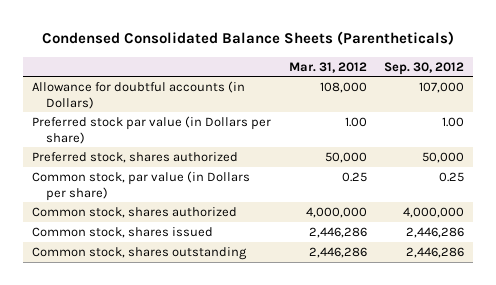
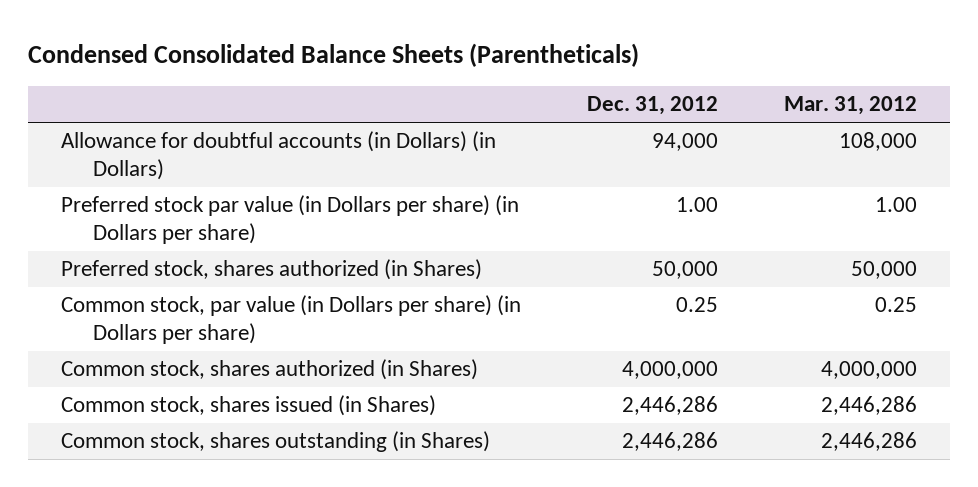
[384,61,465,75] Sep. 30, 2012 -> none
none -> [587,96,719,116] Dec. 31, 2012
[31,80,245,109] Allowance for doubtful accounts (in Dollars) -> [61,131,497,181] Allowance for doubtful accounts (in Dollars) (in Dollars)
[31,115,271,144] Preferred stock par value (in Dollars per share) -> [61,195,520,245] Preferred stock par value (in Dollars per share) (in Dollars per share)
[31,151,238,163] Preferred stock, shares authorized -> [61,259,483,281] Preferred stock, shares authorized (in Shares)
[31,170,250,201] Common stock, par value (in Dollars per share) -> [61,295,522,345] Common stock, par value (in Dollars per share) (in Dollars per share)
[31,206,237,218] Common stock, shares authorized -> [61,359,479,381] Common stock, shares authorized (in Shares)
[31,226,213,238] Common stock, shares issued -> [61,395,437,417] Common stock, shares issued (in Shares)
[31,246,247,260] Common stock, shares outstanding -> [61,431,491,453] Common stock, shares outstanding (in Shares)

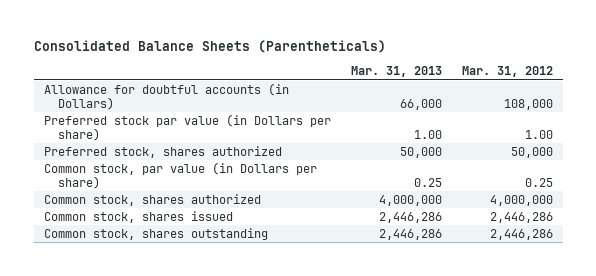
[28,43,640,68] Condensed Consolidated Balance Sheets (Parentheticals) -> [33,40,386,54] Consolidated Balance Sheets (Parentheticals)
[587,96,719,116] Dec. 31, 2012 -> none
none -> [350,66,442,78] Mar. 31, 2013
[61,131,497,181] Allowance for doubtful accounts (in Dollars) (in Dollars) -> [43,82,289,110] Allowance for doubtful accounts (in Dollars)
[61,195,520,245] Preferred stock par value (in Dollars per share) (in Dollars per share) -> [43,113,331,141] Preferred stock par value (in Dollars per share)
[61,259,483,281] Preferred stock, shares authorized (in Shares) -> [43,145,282,158] Preferred stock, shares authorized
[61,295,522,345] Common stock, par value (in Dollars per share) (in Dollars per share) -> [43,161,317,189] Common stock, par value (in Dollars per share)
[61,359,479,381] Common stock, shares authorized (in Shares) -> [43,193,261,206] Common stock, shares authorized
[61,395,437,417] Common stock, shares issued (in Shares) -> [43,210,233,223] Common stock, shares issued
[61,431,491,453] Common stock, shares outstanding (in Shares) -> [43,227,268,240] Common stock, shares outstanding

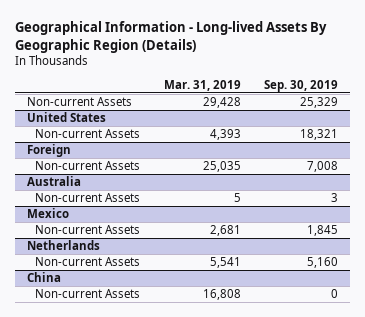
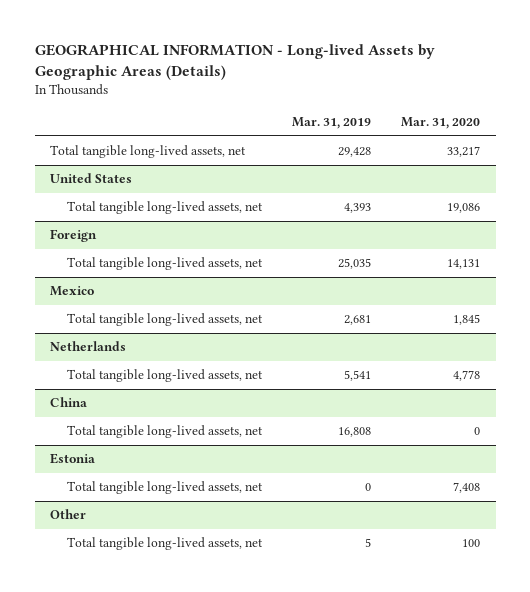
[14,21,327,54] Geographical Information - Long-lived Assets By Geographic Region (Details) -> [34,44,435,81] GEOGRAPHICAL INFORMATION - Long-lived Assets by Geographic Areas (Details)
[264,79,339,92] Sep. 30, 2019 -> none
none -> [401,117,481,130] Mar. 31, 2020
[26,97,132,107] Non-current Assets -> [49,145,246,159] Total tangible long-lived assets, net
[35,129,141,139] Non-current Assets -> [66,201,263,215] Total tangible long-lived assets, net
[26,176,81,187] Australia -> none
[35,193,141,203] Non-current Assets -> none
[35,161,141,171] Non-current Assets -> [66,257,263,271] Total tangible long-lived assets, net
[35,225,141,235] Non-current Assets -> [66,313,263,327] Total tangible long-lived assets, net
[35,257,141,267] Non-current Assets -> [66,369,263,383] Total tangible long-lived assets, net
[35,289,141,299] Non-current Assets -> [66,425,263,439] Total tangible long-lived assets, net
none -> [49,453,95,465] Estonia
none -> [66,481,263,495] Total tangible long-lived assets, net
none -> [49,509,86,520] Other
none -> [66,537,263,551] Total tangible long-lived assets, net

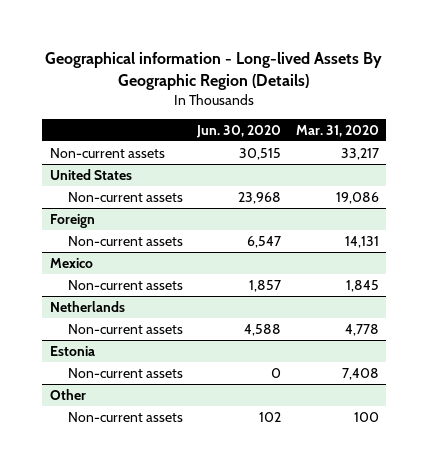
[34,44,435,81] GEOGRAPHICAL INFORMATION - Long-lived Assets by Geographic Areas (Details) -> [45,52,383,90] Geographical information - Long-lived Assets By Geographic Region (Details)
[291,117,371,130] Mar. 31, 2019 -> none
none -> [196,124,282,138] Jun. 30, 2020
[49,145,246,159] Total tangible long-lived assets, net -> [49,147,165,158] Non-current assets
[66,201,263,215] Total tangible long-lived assets, net -> [67,191,183,202] Non-current assets
[66,257,263,271] Total tangible long-lived assets, net -> [67,235,183,246] Non-current assets
[66,313,263,327] Total tangible long-lived assets, net -> [67,279,183,290] Non-current assets
[49,397,87,408] China -> none
[66,425,263,439] Total tangible long-lived assets, net -> none
[66,369,263,383] Total tangible long-lived assets, net -> [67,323,183,334] Non-current assets
[66,481,263,495] Total tangible long-lived assets, net -> [67,367,183,378] Non-current assets
[66,537,263,551] Total tangible long-lived assets, net -> [67,411,183,422] Non-current assets

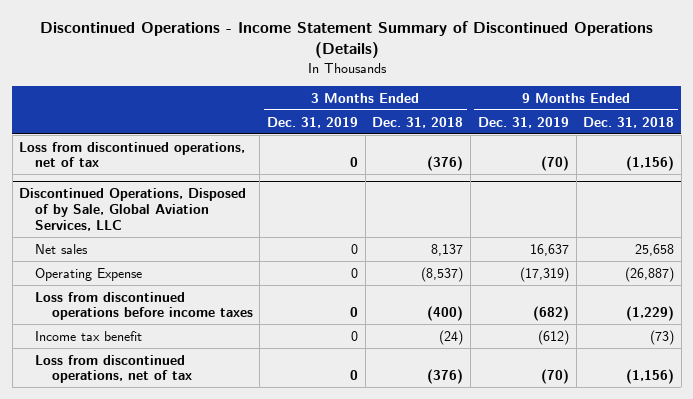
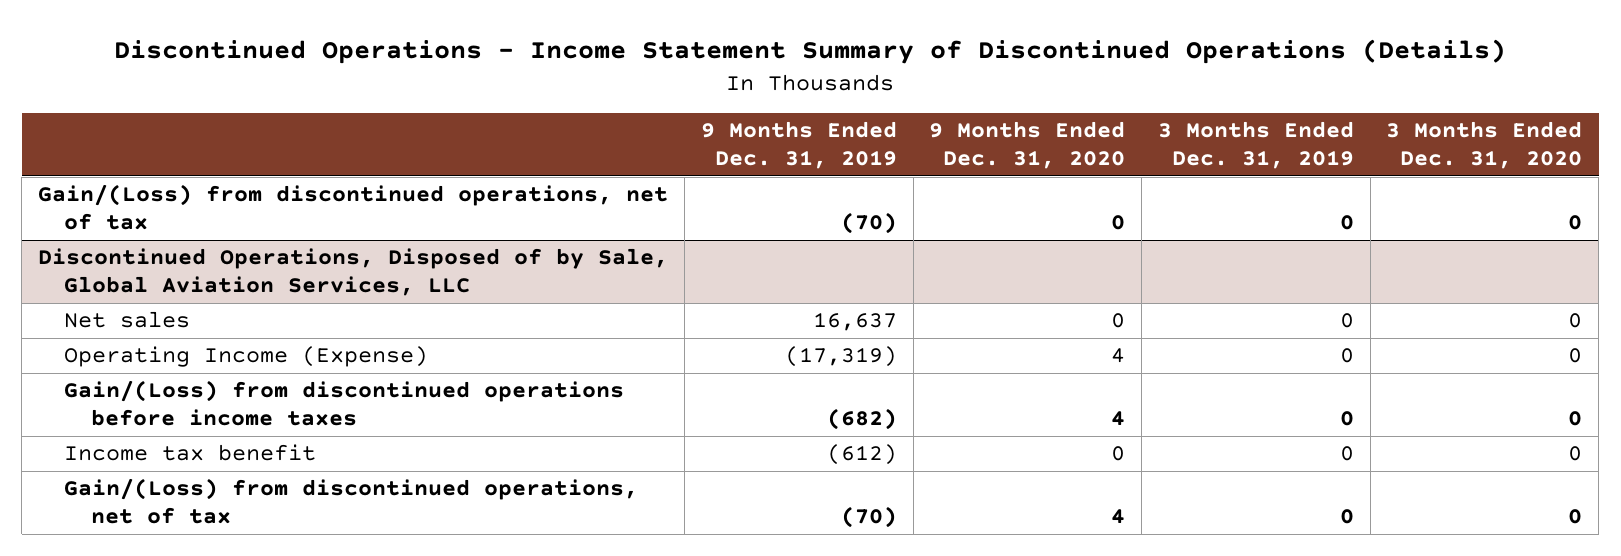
[372,116,464,128] Dec. 31, 2018 -> none
[583,116,675,128] Dec. 31, 2018 -> none
none -> [929,121,1126,170] 9 Months Ended Dec. 31, 2020
none -> [1386,121,1583,170] 3 Months Ended Dec. 31, 2020
[19,141,246,168] Loss from discontinued operations, net of tax -> [38,184,669,231] Gain/(Loss) from discontinued operations, net of tax
[35,267,143,281] Operating Expense -> [64,346,429,368] Operating Income (Expense)
[35,291,253,321] Loss from discontinued operations before income taxes -> [64,380,625,427] Gain/(Loss) from discontinued operations before income taxes
[35,354,192,384] Loss from discontinued operations, net of tax -> [64,478,639,525] Gain/(Loss) from discontinued operations, net of tax

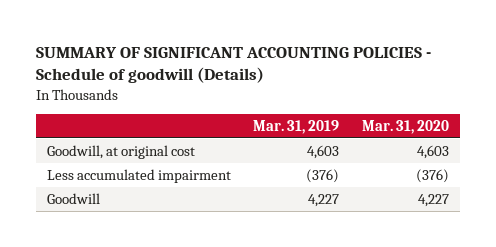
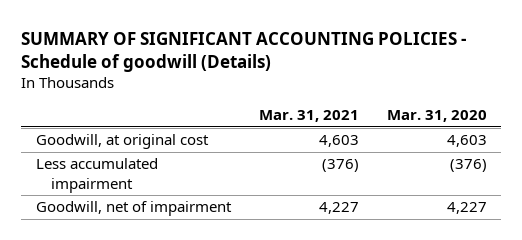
[253,119,340,134] Mar. 31, 2019 -> none
none -> [258,110,359,123] Mar. 31, 2021
[47,192,101,204] Goodwill -> [35,201,232,217] Goodwill, net of impairment

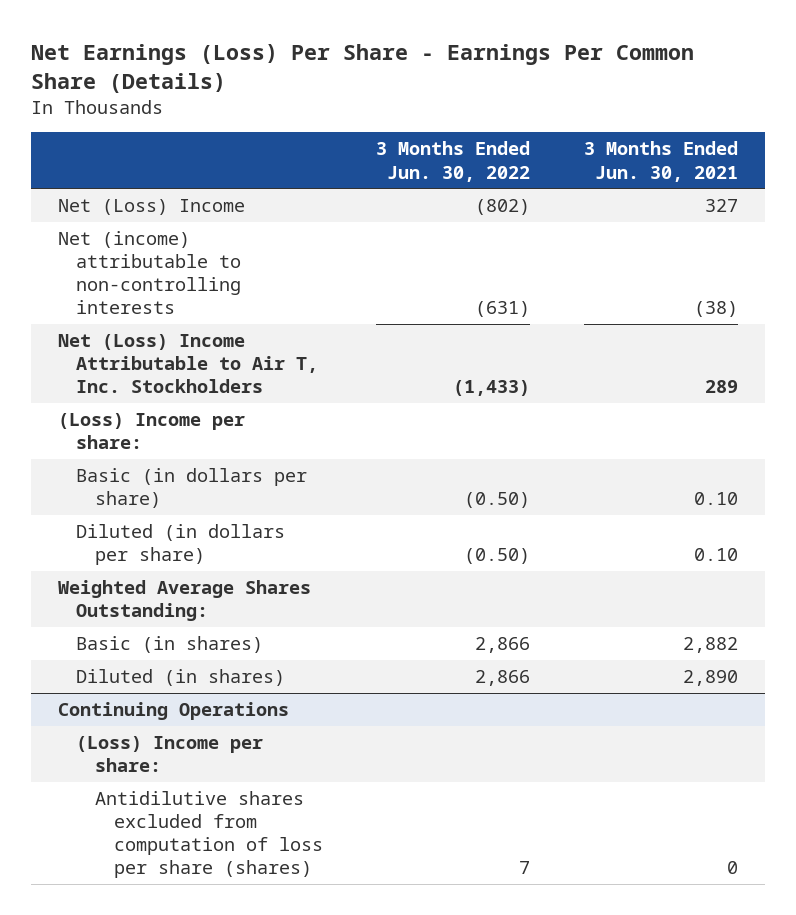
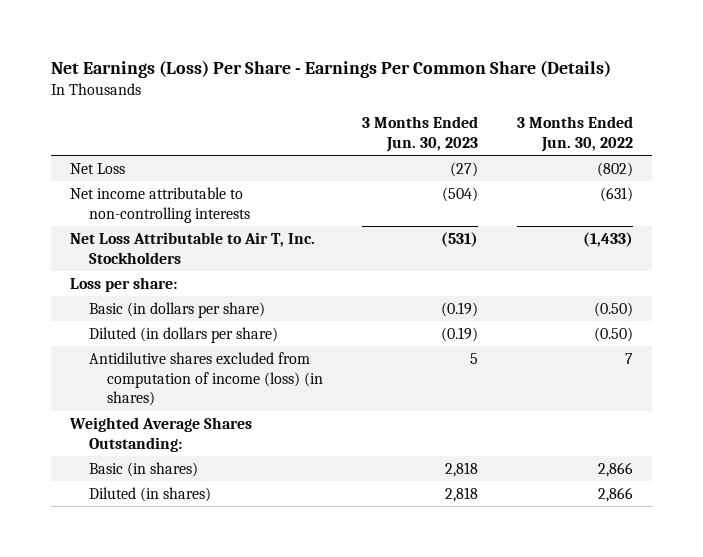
[584,141,739,182] 3 Months Ended Jun. 30, 2021 -> none
none -> [361,116,478,153] 3 Months Ended Jun. 30, 2023
[57,199,245,216] Net (Loss) Income -> [70,162,126,174] Net Loss
[57,231,242,315] Net (income) attributable to non-controlling interests -> [70,186,250,223] Net income attributable to non-controlling interests
[57,334,319,394] Net (Loss) Income Attributable to Air T, Inc. Stockholders -> [70,231,316,264] Net Loss Attributable to Air T, Inc. Stockholders
[57,413,245,450] (Loss) Income per share: -> [70,276,178,292] Loss per share:
none -> [88,351,323,407] Antidilutive shares excluded from computation of income (loss) (in shares)
[57,702,289,721] Continuing Operations -> none
[76,736,264,773] (Loss) Income per share: -> none
[94,791,323,879] Antidilutive shares excluded from computation of loss per share (shares) -> none

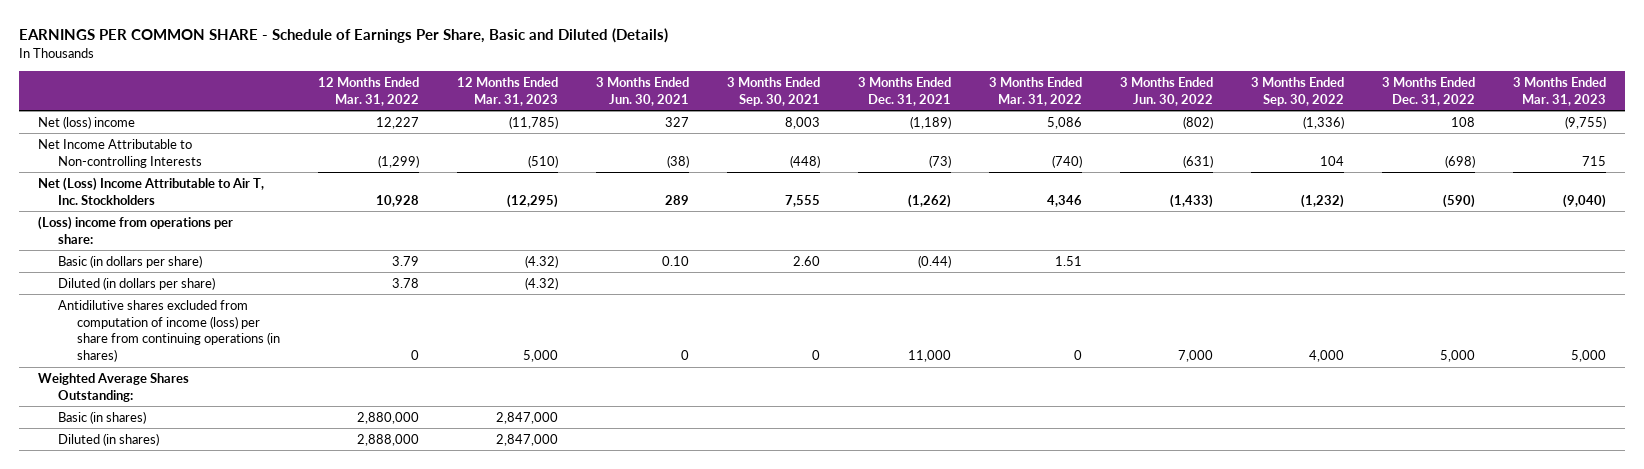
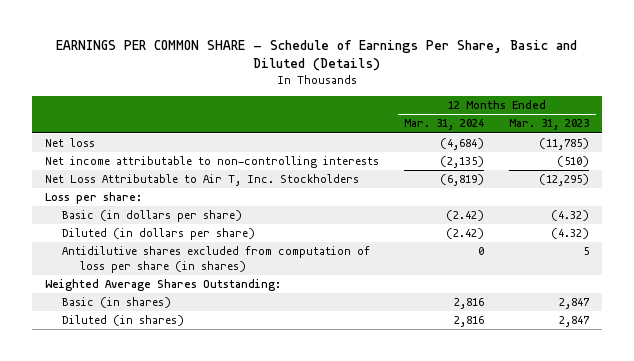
[318,76,420,106] 12 Months Ended Mar. 31, 2022 -> none
[595,76,689,106] 3 Months Ended Jun. 30, 2021 -> none
[726,76,820,106] 3 Months Ended Sep. 30, 2021 -> none
[857,76,951,106] 3 Months Ended Dec. 31, 2021 -> none
[988,76,1082,106] 3 Months Ended Mar. 31, 2022 -> none
[1119,76,1213,106] 3 Months Ended Jun. 30, 2022 -> none
[1250,76,1344,106] 3 Months Ended Sep. 30, 2022 -> none
[1381,76,1475,106] 3 Months Ended Dec. 31, 2022 -> none
[1512,76,1606,106] 3 Months Ended Mar. 31, 2023 -> none
none -> [404,119,485,131] Mar. 31, 2024
[38,115,136,129] Net (loss) income -> [44,138,95,148] Net loss
[38,138,202,168] Net Income Attributable to Non-controlling Interests -> [44,156,379,169] Net income attributable to non-controlling interests
[38,176,265,205] Net (Loss) Income Attributable to Air T, Inc. Stockholders -> [44,174,359,187] Net Loss Attributable to Air T, Inc. Stockholders
[38,215,234,244] (Loss) income from operations per share: -> [44,192,142,205] Loss per share:
[57,299,281,363] Antidilutive shares excluded from computation of income (loss) per share from continuing operations (in shares) -> [62,246,371,274] Antidilutive shares excluded from computation of loss per share (in shares)
[523,350,559,363] 5,000 -> [583,247,590,256] 5
[496,411,559,424] 2,847,000 -> [559,298,591,310] 2,847
[496,433,559,446] 2,847,000 -> [559,316,591,328] 2,847

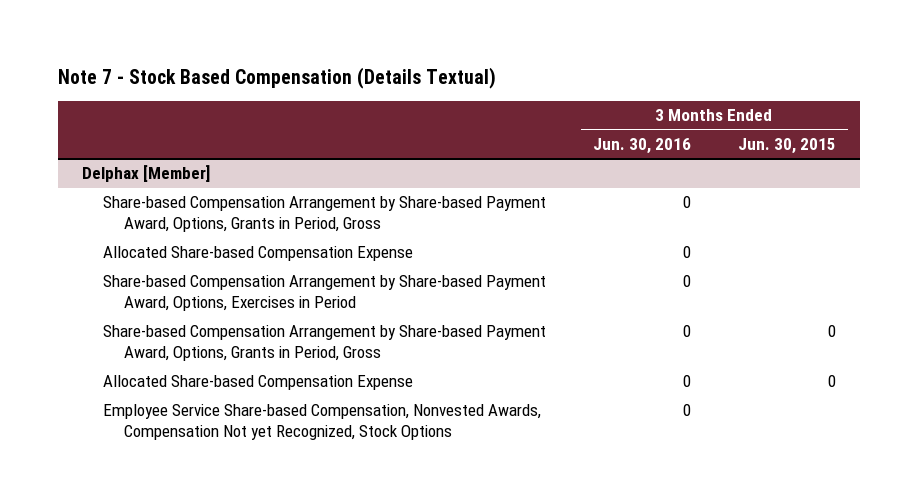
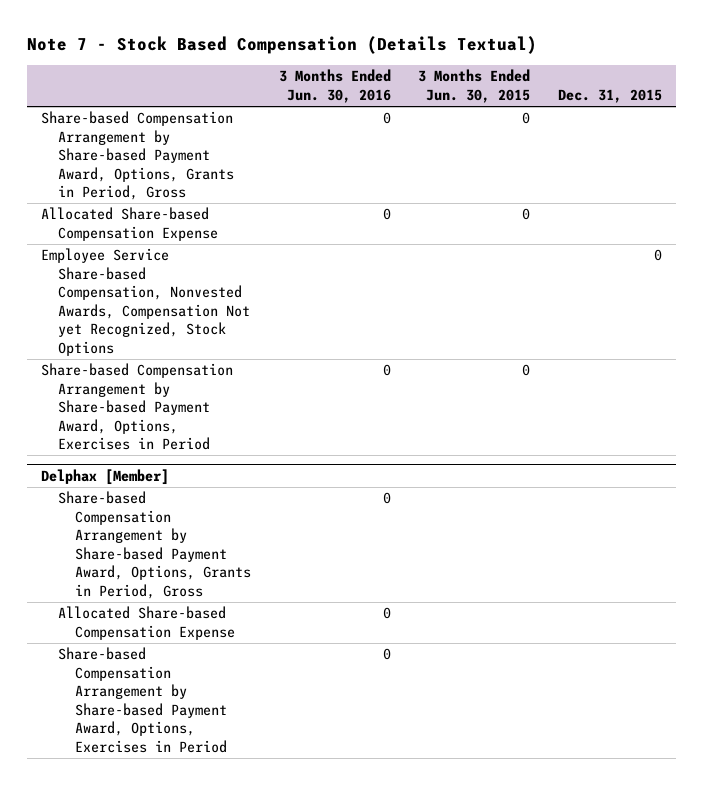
none -> [558,88,663,103] Dec. 31, 2015
none -> [41,111,235,201] Share-based Compensation Arrangement by Share-based Payment Award, Options, Grants in Period, Gross
none -> [41,207,219,241] Allocated Share-based Compensation Expense
none -> [41,248,251,356] Employee Service Share-based Compensation, Nonvested Awards, Compensation Not yet Recognized, Stock Options
none -> [41,363,234,451] Share-based Compensation Arrangement by Share-based Payment Award, Options, Exercises in Period
[102,325,546,362] Share-based Compensation Arrangement by Share-based Payment Award, Options, Grants in Period, Gross -> none
[102,375,413,391] Allocated Share-based Compensation Expense -> none
[102,404,541,441] Employee Service Share-based Compensation, Nonvested Awards, Compensation Not yet Recognized, Stock Options -> none

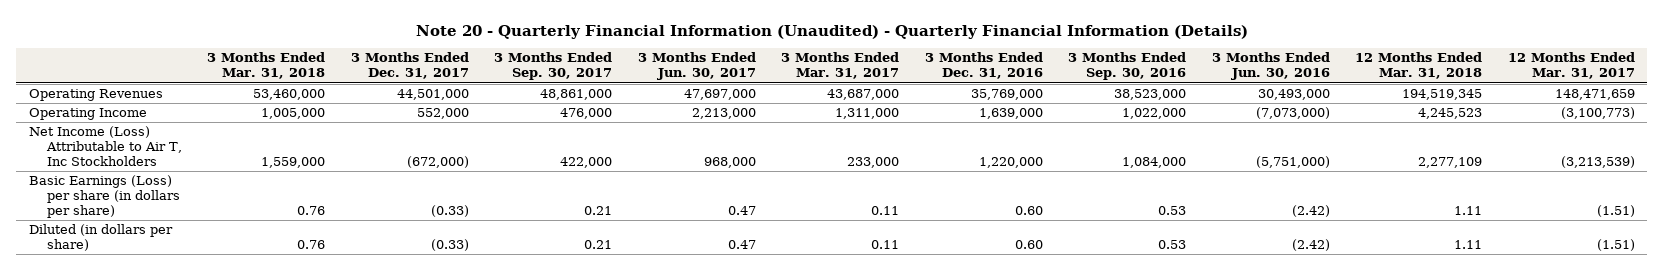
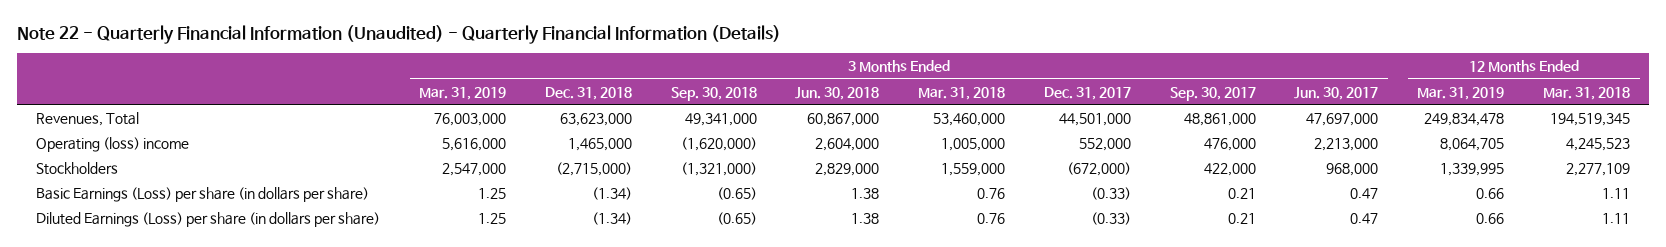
[415,24,1248,39] Note 20 - Quarterly Financial Information (Unaudited) - Quarterly Financial Information (Details) -> [17,25,782,45] Note 22 - Quarterly Financial Information (Unaudited) - Quarterly Financial Information (Details)
[781,52,900,80] 3 Months Ended Mar. 31, 2017 -> none
[924,52,1043,80] 3 Months Ended Dec. 31, 2016 -> none
[1068,52,1187,81] 3 Months Ended Sep. 30, 2016 -> none
[1211,52,1330,81] 3 Months Ended Jun. 30, 2016 -> none
[1507,52,1635,80] 12 Months Ended Mar. 31, 2017 -> none
none -> [419,86,507,100] Mar. 31, 2019
none -> [544,86,632,100] Dec. 31, 2018
none -> [670,86,757,101] Sep. 30, 2018
none -> [795,86,880,100] Jun. 30, 2018
none -> [1417,86,1505,100] Mar. 31, 2019
[28,89,163,102] Operating Revenues -> [36,111,140,126] Revenues, Total
[28,108,147,121] Operating Income -> [36,136,190,152] Operating (loss) income
[28,126,182,167] Net Income (Loss) Attributable to Air T, Inc Stockholders -> [36,161,119,175] Stockholders
[28,224,173,252] Diluted (in dollars per share) -> [36,211,381,227] Diluted Earnings (Loss) per share (in dollars per share)

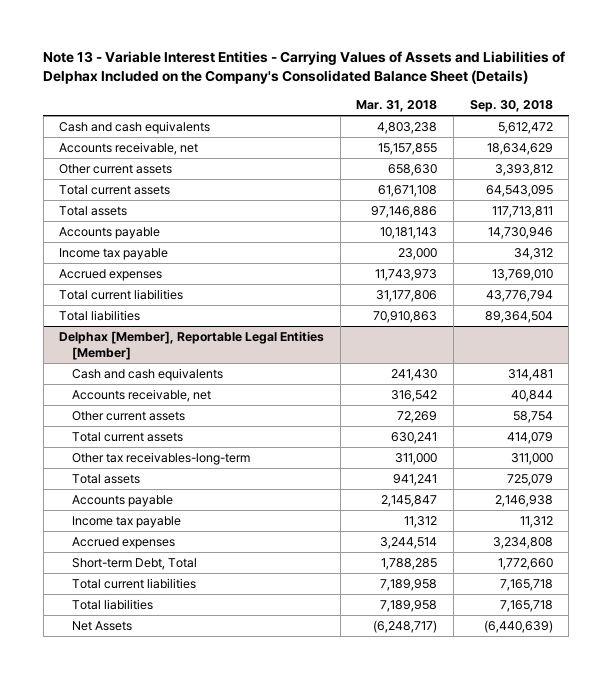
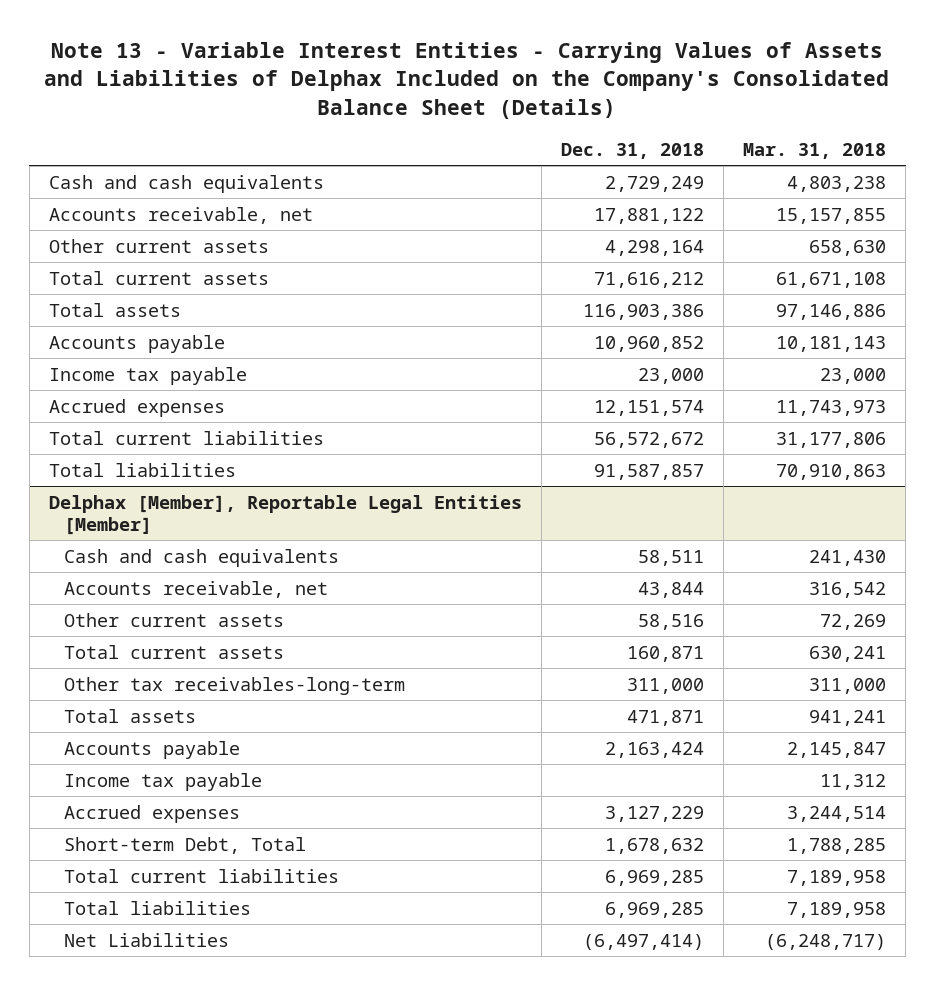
[469,99,553,112] Sep. 30, 2018 -> none
none -> [560,142,704,159] Dec. 31, 2018
[72,621,133,632] Net Assets -> [63,932,229,947] Net Liabilities

